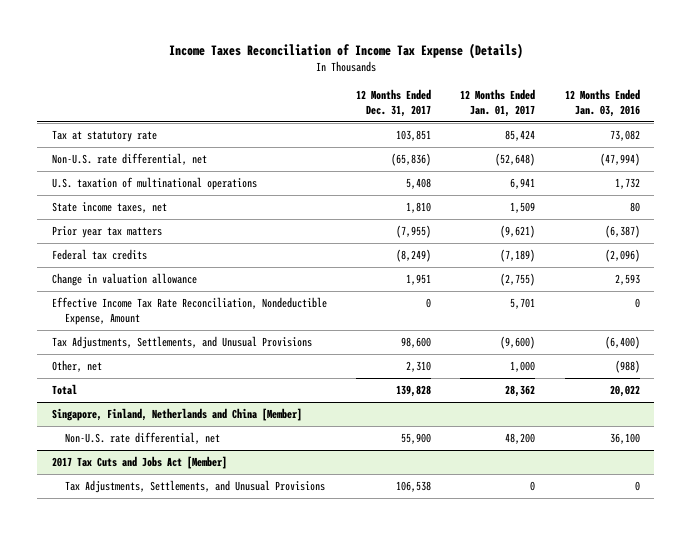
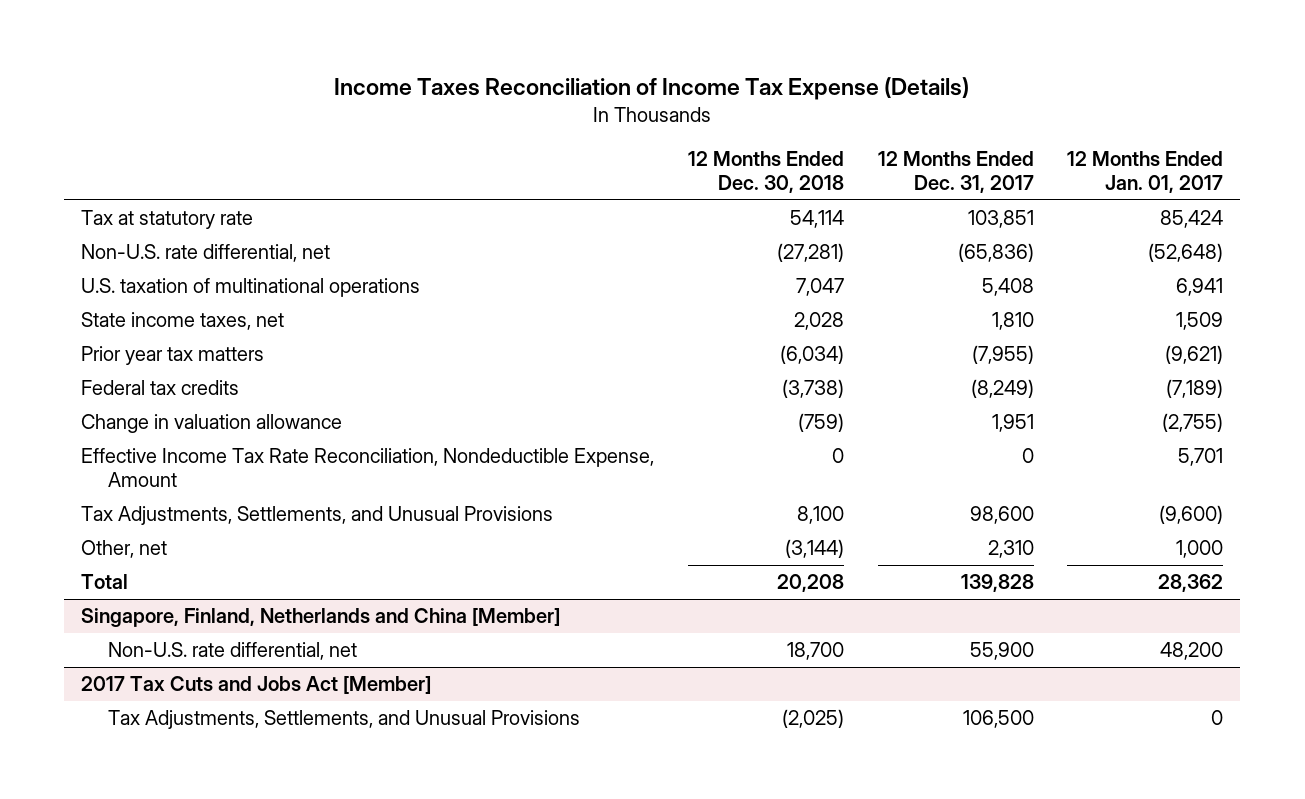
[564,89,640,118] 12 Months Ended Jan. 03, 2016 -> none
none -> [688,151,845,194] 12 Months Ended Dec. 30, 2018
[396,481,432,493] 106,538 -> [962,710,1034,729] 106,500

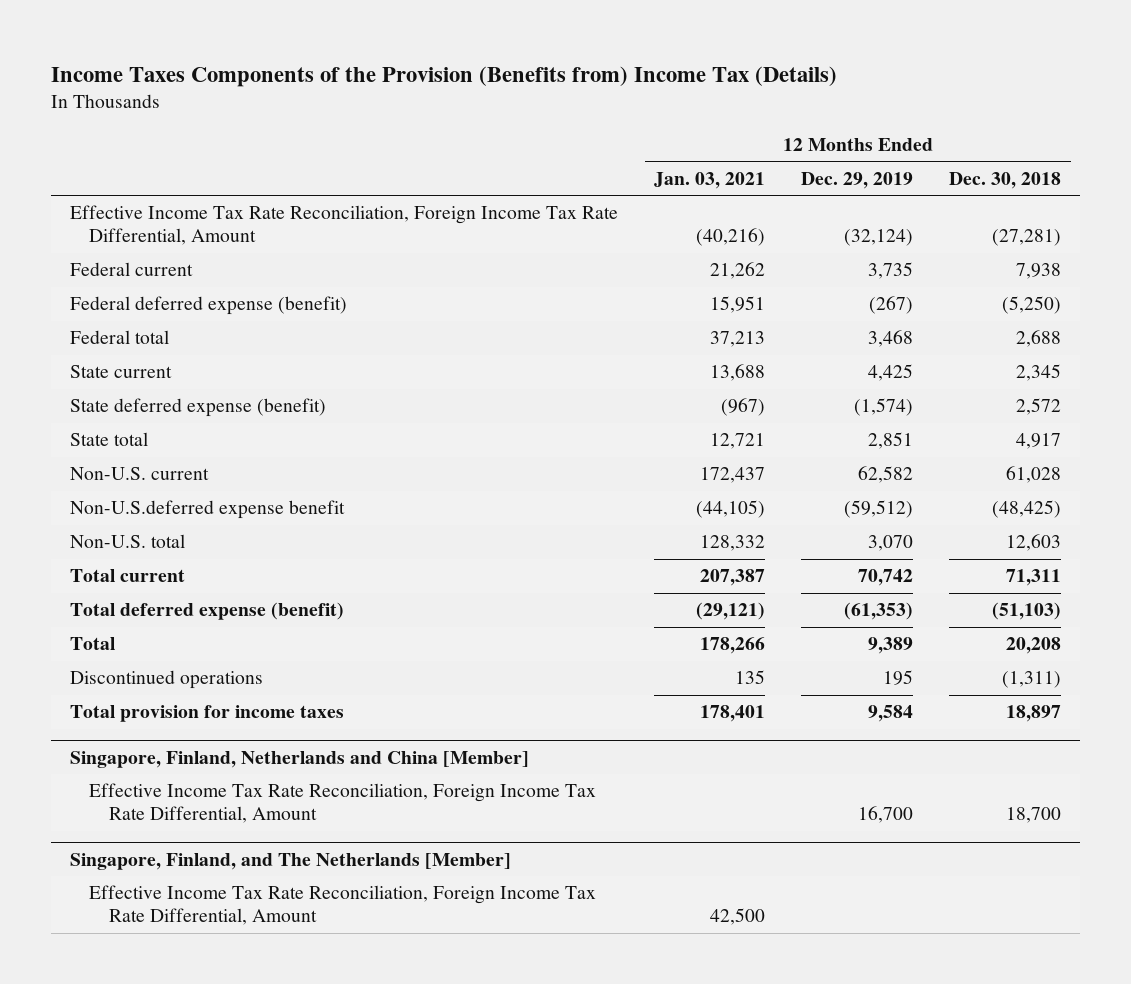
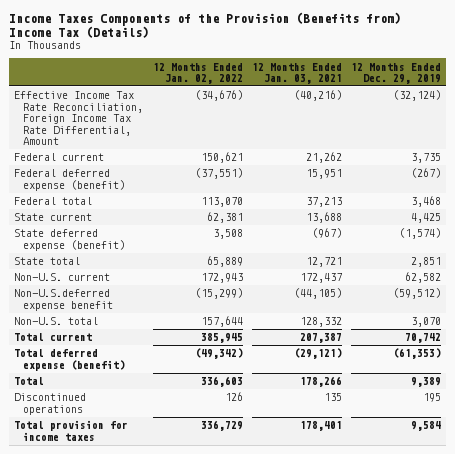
[949,171,1062,189] Dec. 30, 2018 -> none
none -> [152,62,243,85] 12 Months Ended Jan. 02, 2022
[69,750,529,768] Singapore, Finland, Netherlands and China [Member] -> none
[89,783,597,824] Effective Income Tax Rate Reconciliation, Foreign Income Tax Rate Differential, Amount -> none
[69,852,511,870] Singapore, Finland, and The Netherlands [Member] -> none
[89,885,597,926] Effective Income Tax Rate Reconciliation, Foreign Income Tax Rate Differential, Amount -> none

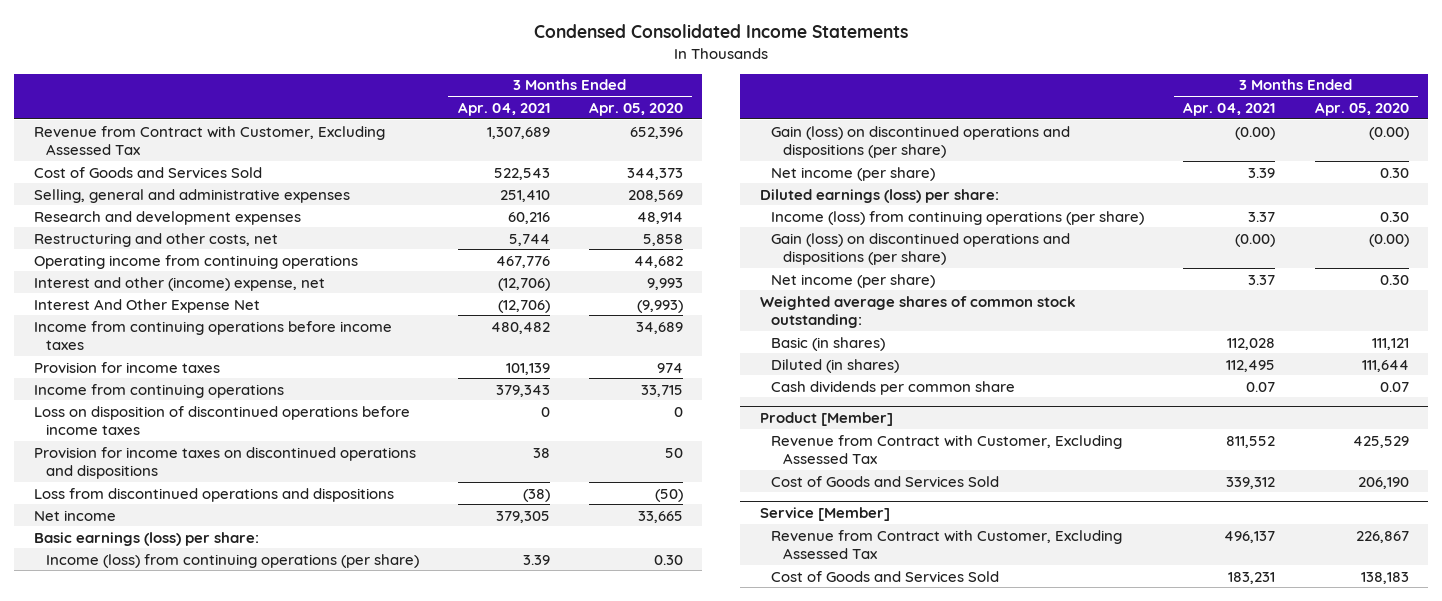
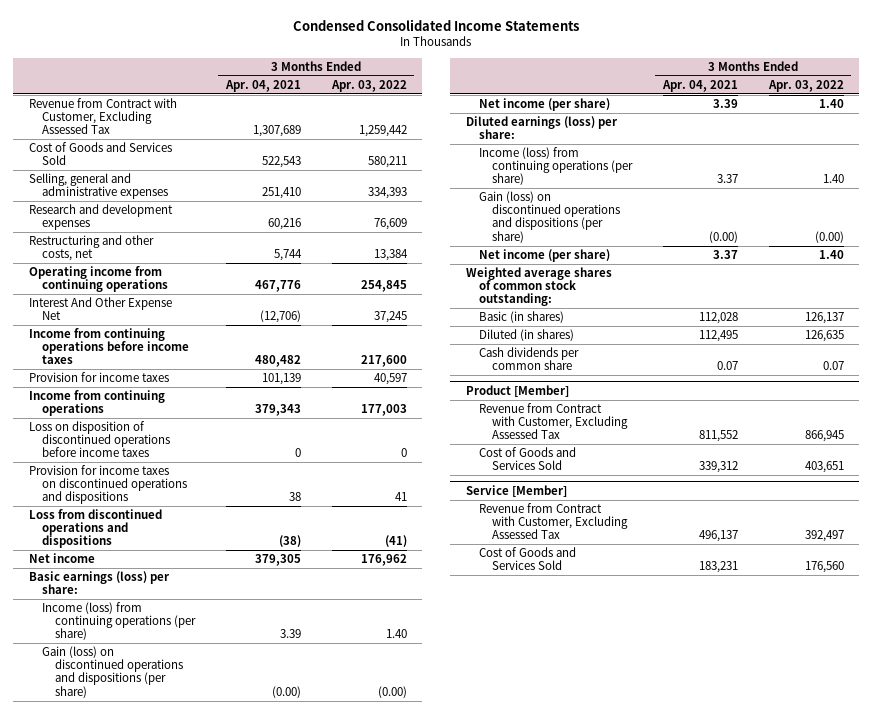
[588,101,683,116] Apr. 05, 2020 -> none
none -> [330,79,407,92] Apr. 03, 2022
[33,276,325,291] Interest and other (income) expense, net -> none

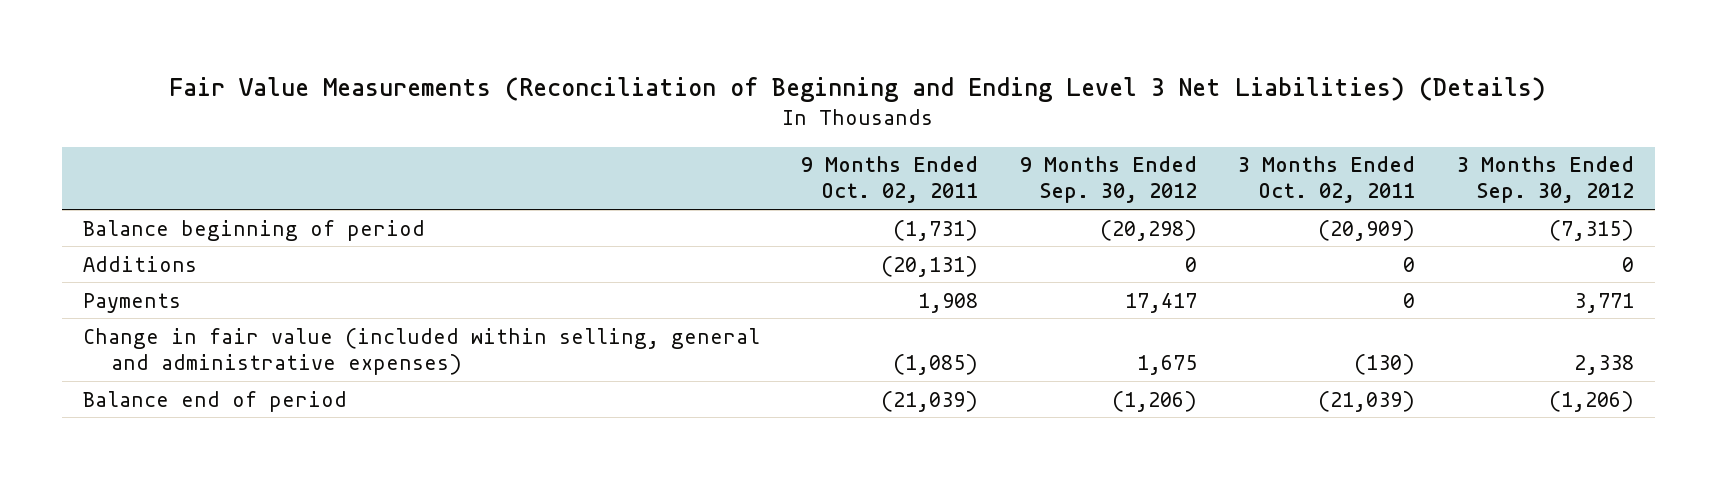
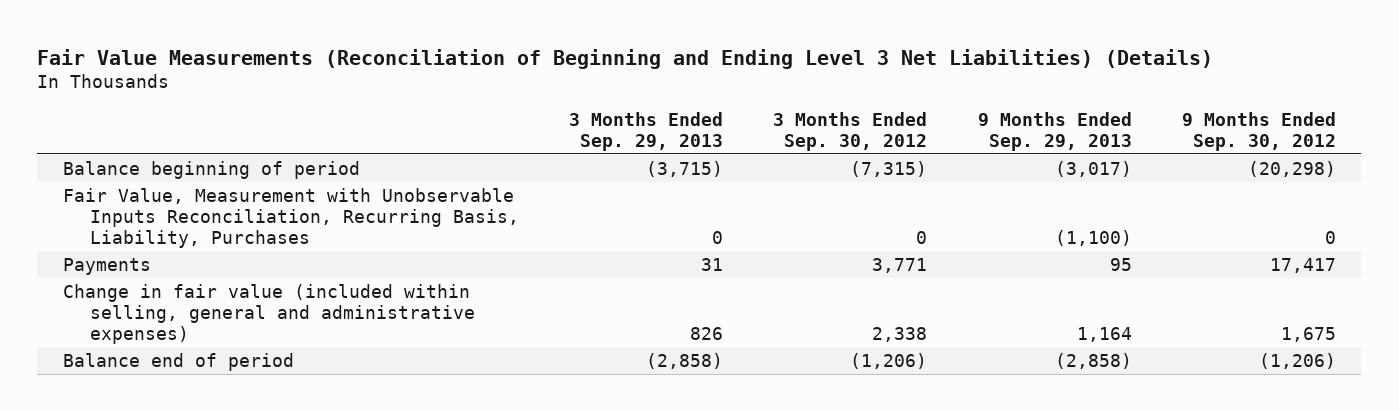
[801,156,979,204] 9 Months Ended Oct. 02, 2011 -> none
[1238,156,1416,204] 3 Months Ended Oct. 02, 2011 -> none
none -> [569,111,724,151] 3 Months Ended Sep. 29, 2013
none -> [977,111,1132,151] 9 Months Ended Sep. 29, 2013
[82,255,197,272] Additions -> [62,187,519,249] Fair Value, Measurement with Unobservable Inputs Reconciliation, Recurring Basis, Liability, Purchases

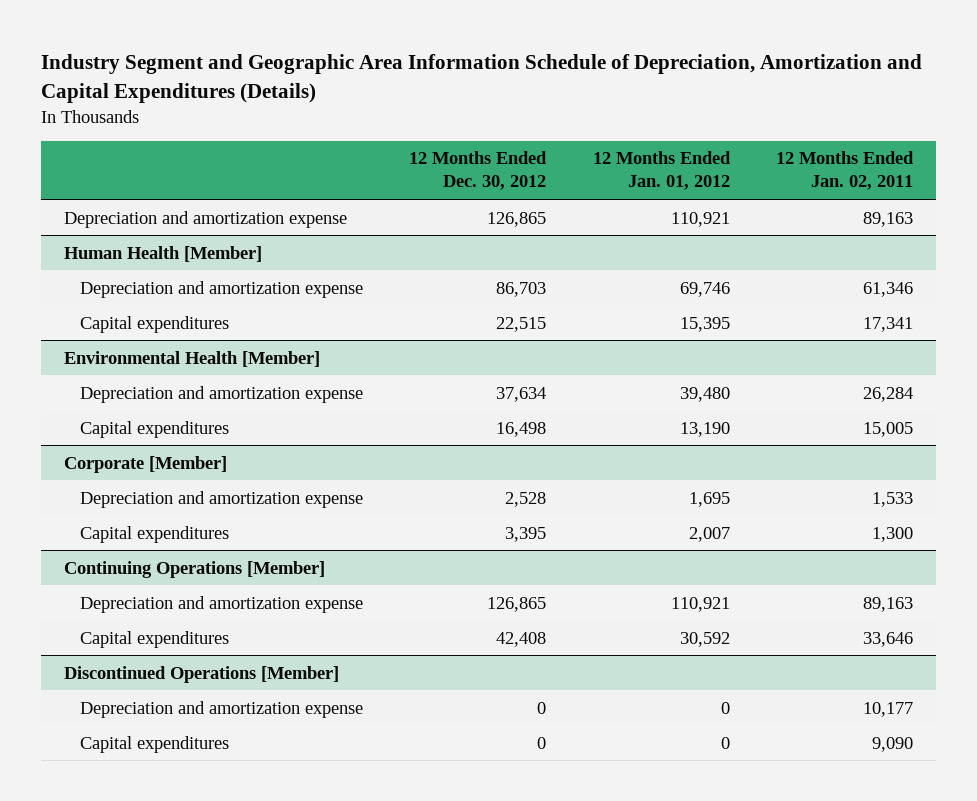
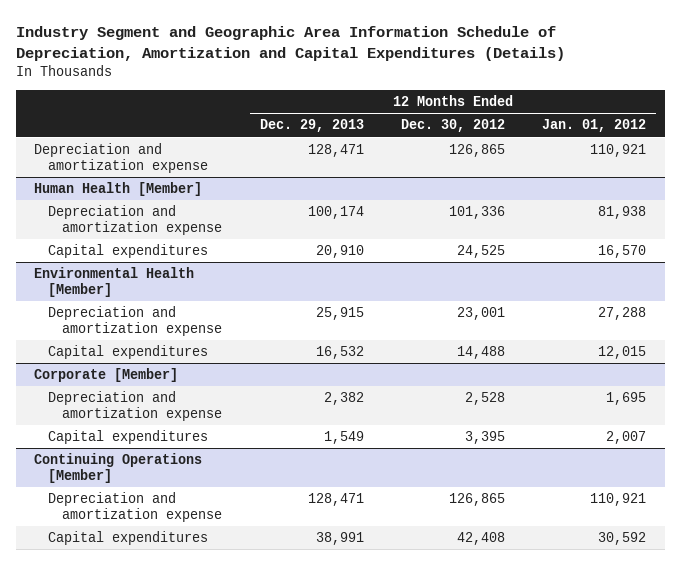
[776,151,915,191] 12 Months Ended Jan. 02, 2011 -> none
none -> [259,119,364,133] Dec. 29, 2013
[496,281,547,297] 86,703 -> [448,206,505,220] 101,336
[679,281,730,297] 69,746 -> [598,206,647,220] 81,938
[496,316,547,332] 22,515 -> [456,245,505,259] 24,525
[679,316,730,332] 15,395 -> [598,245,647,259] 16,570
[496,386,547,402] 37,634 -> [456,307,505,321] 23,001
[679,386,730,402] 39,480 -> [598,307,647,321] 27,288
[496,421,547,437] 16,498 -> [456,346,505,360] 14,488
[679,421,730,437] 13,190 -> [598,346,647,360] 12,015
[64,665,340,683] Discontinued Operations [Member] -> none
[80,700,364,718] Depreciation and amortization expense -> none
[80,735,230,753] Capital expenditures -> none

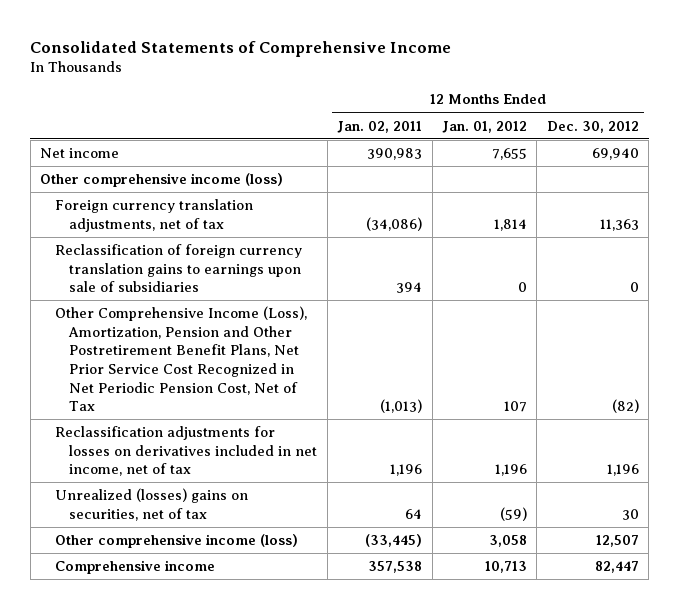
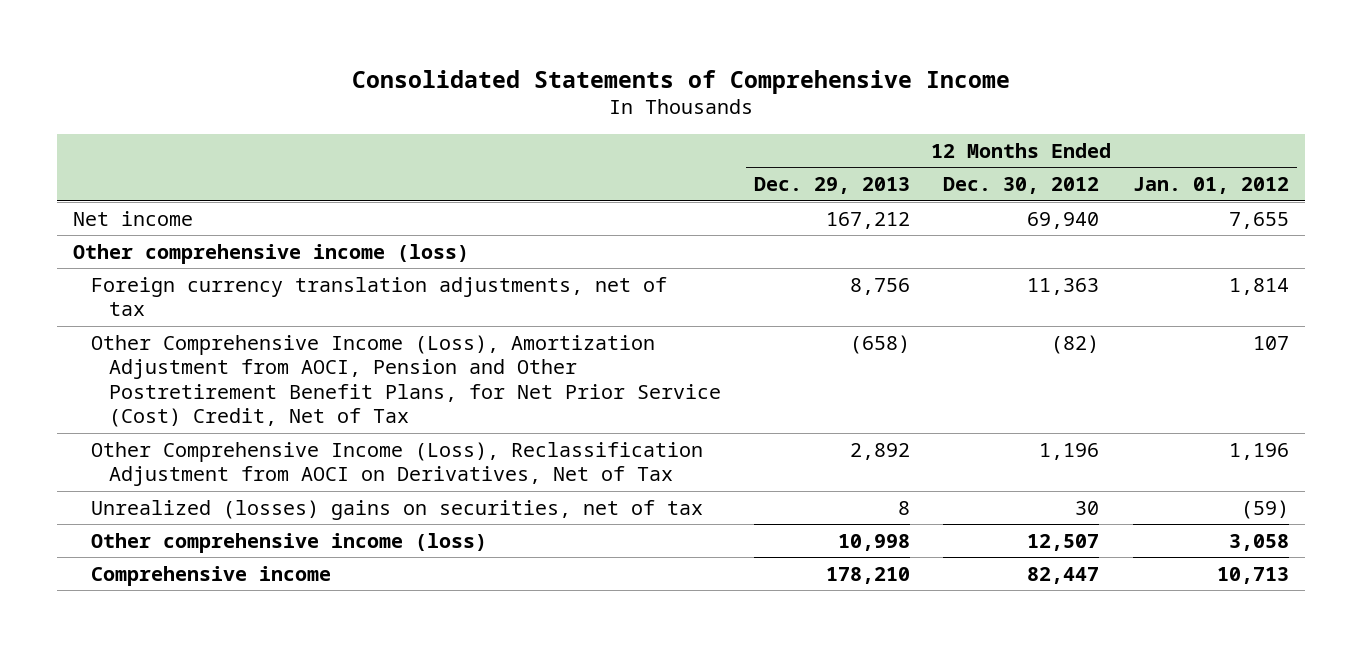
[337,120,423,133] Jan. 02, 2011 -> none
none -> [754,177,911,195] Dec. 29, 2013
[54,244,302,293] Reclassification of foreign currency translation gains to earnings upon sale of subsidiaries -> none
[54,306,307,412] Other Comprehensive Income (Loss), Amortization, Pension and Other Postretirement Benefit Plans, Net Prior Service Cost Recognized in Net Periodic Pension Cost, Net of Tax -> [91,334,722,428] Other Comprehensive Income (Loss), Amortization Adjustment from AOCI, Pension and Other Postretirement Benefit Plans, for Net Prior Service (Cost) Credit, Net of Tax
[54,426,318,477] Reclassification adjustments for losses on derivatives included in net income, net of tax -> [91,441,704,487] Other Comprehensive Income (Loss), Reclassification Adjustment from AOCI on Derivatives, Net of Tax

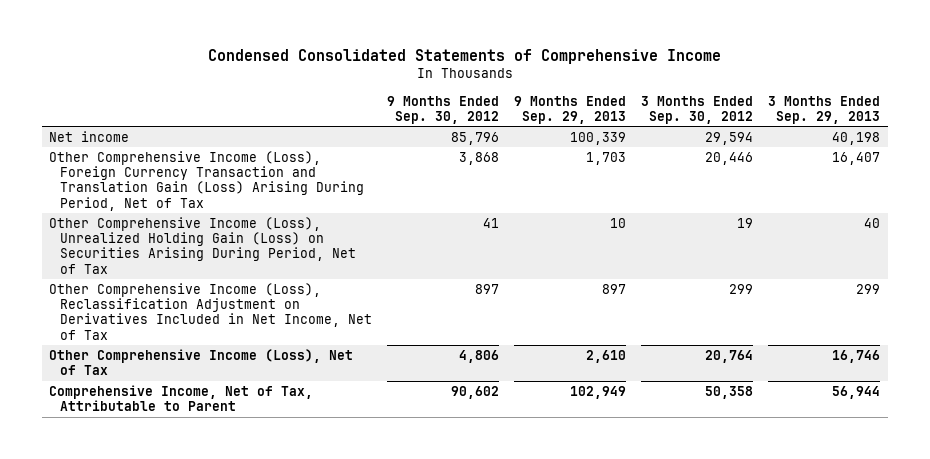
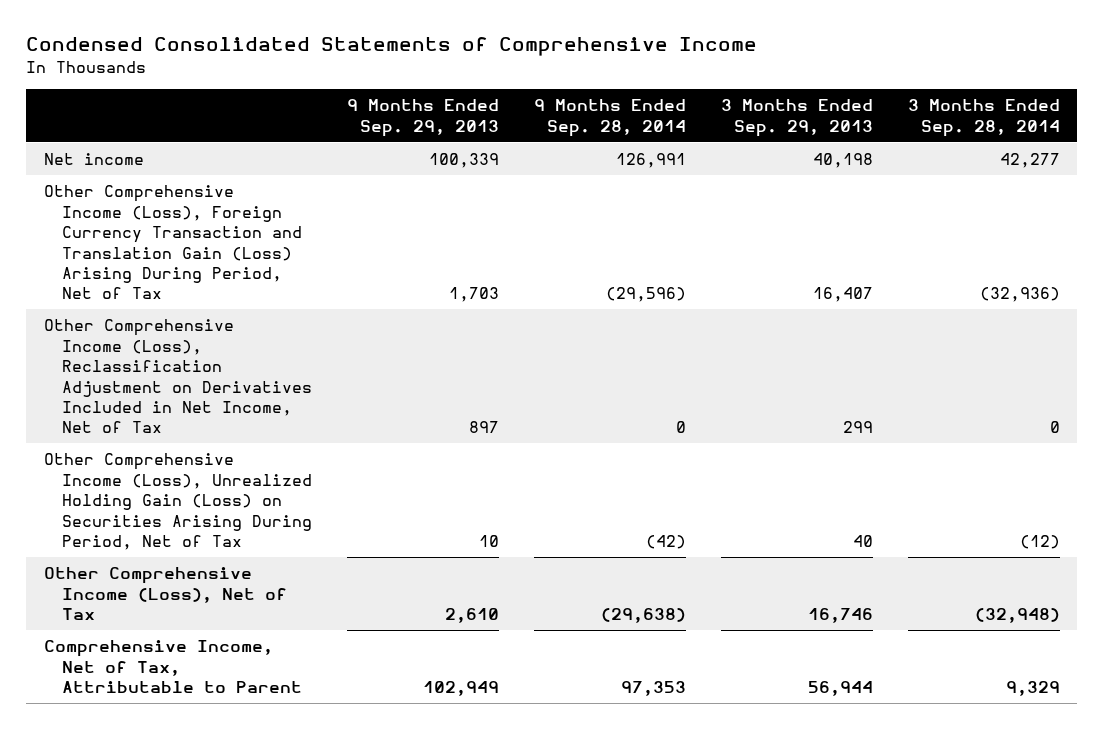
[386,95,499,124] 9 Months Ended Sep. 30, 2012 -> none
[641,95,754,124] 3 Months Ended Sep. 30, 2012 -> none
none -> [534,99,687,137] 9 Months Ended Sep. 28, 2014
none -> [907,99,1060,137] 3 Months Ended Sep. 28, 2014
[49,216,356,274] Other Comprehensive Income (Loss), Unrealized Holding Gain (Loss) on Securities Arising During Period, Net of Tax -> [43,453,313,551] Other Comprehensive Income (Loss), Unrealized Holding Gain (Loss) on Securities Arising During Period, Net of Tax

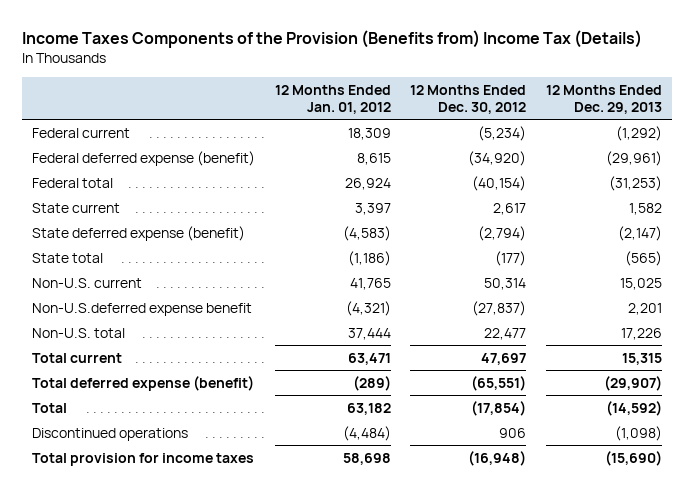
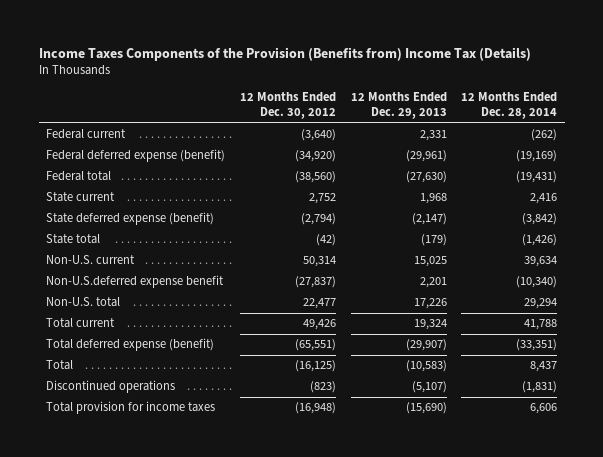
[274,84,391,114] 12 Months Ended Jan. 01, 2012 -> none
none -> [461,91,558,120] 12 Months Ended Dec. 28, 2014
[478,125,527,141] (5,234) -> [300,129,336,142] (3,640)
[616,125,663,141] (1,292) -> [419,130,447,142] 2,331
[472,175,527,191] (40,154) -> [294,171,336,184] (38,560)
[609,175,663,191] (31,253) -> [405,171,447,184] (27,630)
[493,202,527,215] 2,617 -> [308,193,336,205] 2,752
[629,202,663,215] 1,582 -> [419,193,447,205] 1,968
[495,250,527,266] (177) -> [315,234,336,247] (42)
[625,250,663,266] (565) -> [420,234,447,247] (179)
[481,352,527,365] 47,697 -> [302,319,336,331] 49,426
[622,352,663,365] 15,315 -> [413,319,447,331] 19,324
[471,400,527,416] (17,854) -> [294,360,336,373] (16,125)
[606,400,663,416] (14,592) -> [405,360,447,373] (10,583)
[499,427,527,438] 906 -> [309,381,336,394] (823)
[615,425,663,441] (1,098) -> [411,381,447,394] (5,107)

